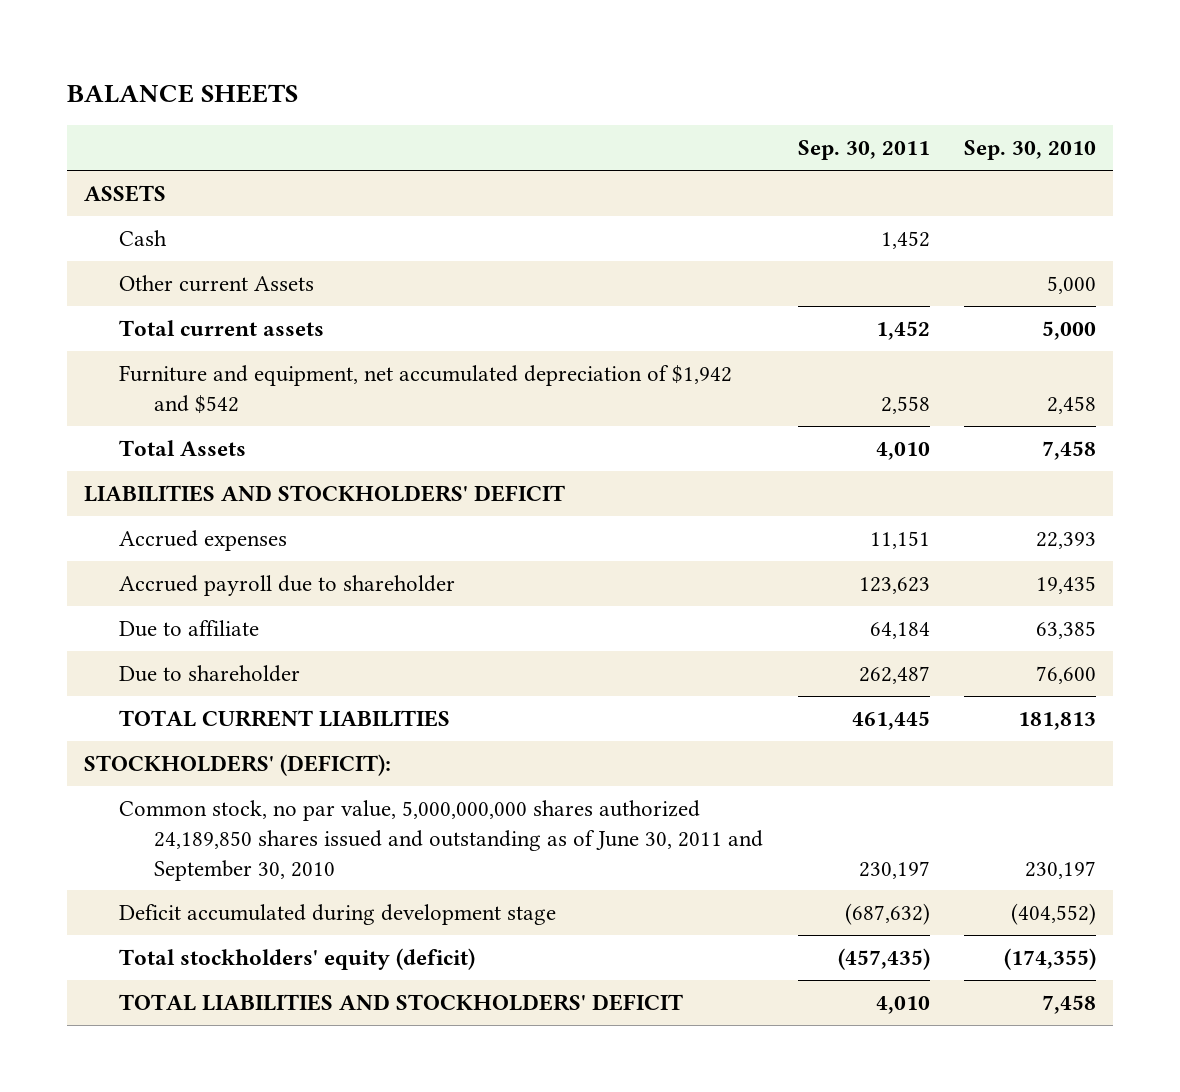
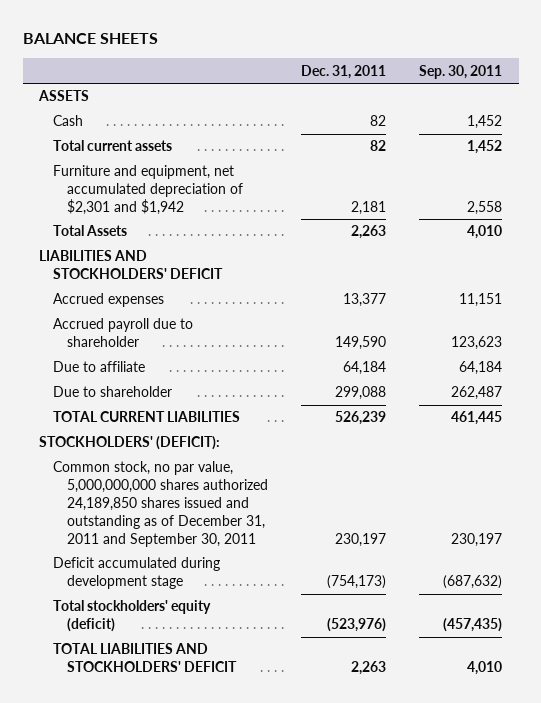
[963,140,1096,161] Sep. 30, 2010 -> none
none -> [300,64,386,79] Dec. 31, 2011
[119,274,315,292] Other current Assets -> none
[119,364,733,414] Furniture and equipment, net accumulated depreciation of $1,942 and $542 -> [52,165,243,216] Furniture and equipment, net accumulated depreciation of $2,301 and $1,942
[119,799,764,881] Common stock, no par value, 5,000,000,000 shares authorized 24,189,850 shares issued and outstanding as of June 30, 2011 and September 30, 2010 -> [52,461,268,547] Common stock, no par value, 5,000,000,000 shares authorized 24,189,850 shares issued and outstanding as of December 31, 2011 and September 30, 2011

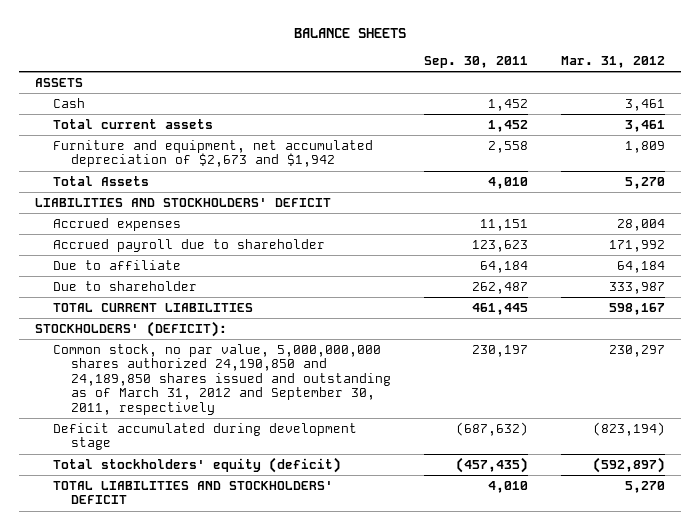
[300,64,386,79] Dec. 31, 2011 -> none
none -> [560,56,665,69] Mar. 31, 2012
[52,165,243,216] Furniture and equipment, net accumulated depreciation of $2,301 and $1,942 -> [53,139,374,168] Furniture and equipment, net accumulated depreciation of $2,673 and $1,942
[52,461,268,547] Common stock, no par value, 5,000,000,000 shares authorized 24,189,850 shares issued and outstanding as of December 31, 2011 and September 30, 2011 -> [53,343,392,415] Common stock, no par value, 5,000,000,000 shares authorized 24,190,850 and 24,189,850 shares issued and outstanding as of March 31, 2012 and September 30, 2011, respectively

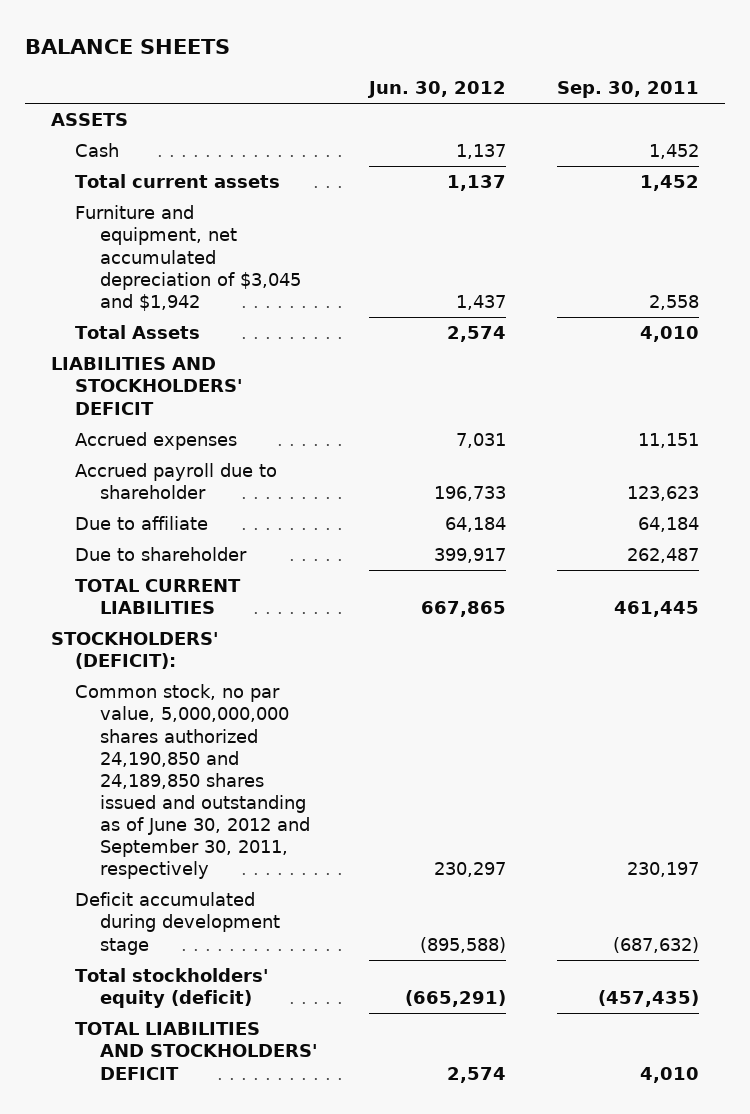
[560,56,665,69] Mar. 31, 2012 -> none
none -> [366,81,506,99] Jun. 30, 2012
[53,139,374,168] Furniture and equipment, net accumulated depreciation of $2,673 and $1,942 -> [75,205,301,311] Furniture and equipment, net accumulated depreciation of $3,045 and $1,942
[53,343,392,415] Common stock, no par value, 5,000,000,000 shares authorized 24,190,850 and 24,189,850 shares issued and outstanding as of March 31, 2012 and September 30, 2011, respectively -> [75,684,310,880] Common stock, no par value, 5,000,000,000 shares authorized 24,190,850 and 24,189,850 shares issued and outstanding as of June 30, 2012 and September 30, 2011, respectively

